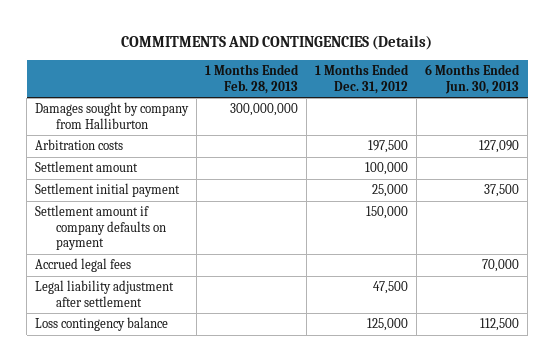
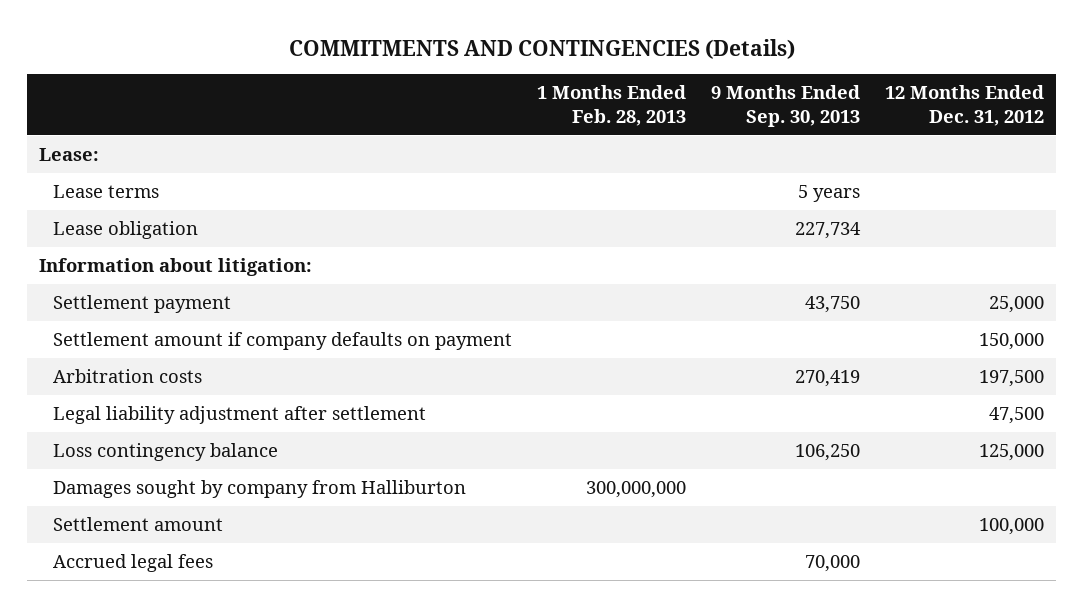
[315,64,410,94] 1 Months Ended Dec. 31, 2012 -> none
[425,64,521,94] 6 Months Ended Jun. 30, 2013 -> none
none -> [710,85,860,127] 9 Months Ended Sep. 30, 2013
none -> [884,85,1044,126] 12 Months Ended Dec. 31, 2012
none -> [39,148,100,162] Lease:
none -> [53,185,160,199] Lease terms
none -> [53,221,199,240] Lease obligation
none -> [39,258,313,277] Information about litigation:
[35,183,181,198] Settlement initial payment -> [53,295,232,314] Settlement payment
[35,139,124,151] Arbitration costs -> [53,369,203,384] Arbitration costs
[35,102,190,129] Damages sought by company from Halliburton -> [53,480,467,499] Damages sought by company from Halliburton
[35,161,139,173] Settlement amount -> [53,517,224,532] Settlement amount
[35,258,132,273] Accrued legal fees -> [53,554,214,573] Accrued legal fees

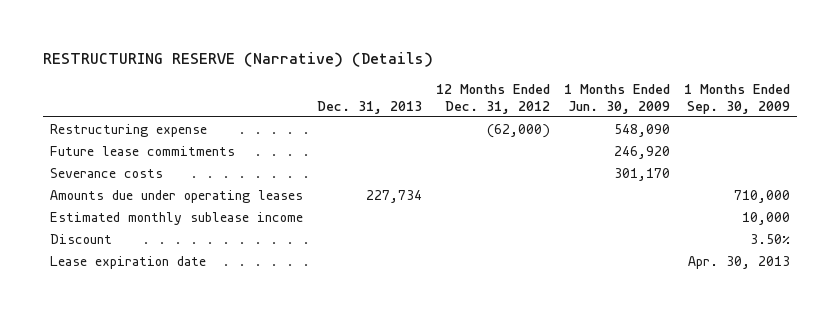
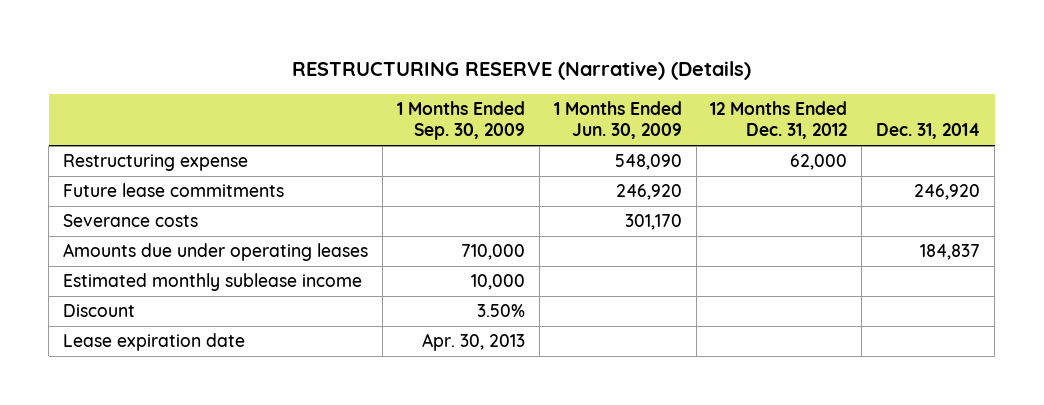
[316,100,422,114] Dec. 31, 2013 -> none
none -> [876,123,981,140] Dec. 31, 2014
[486,123,550,138] (62,000) -> [790,154,848,171] 62,000

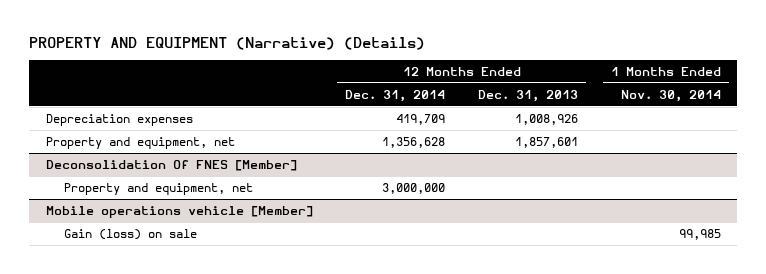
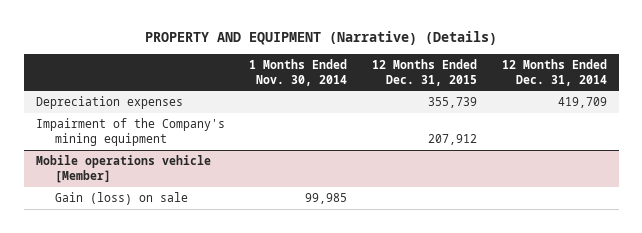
[478,90,579,103] Dec. 31, 2013 -> none
none -> [371,58,477,86] 12 Months Ended Dec. 31, 2015
[45,137,235,150] Property and equipment, net -> none
[45,160,297,172] Deconsolidation Of FNES [Member] -> none
[64,183,254,196] Property and equipment, net -> none
none -> [35,118,225,147] Impairment of the Company's mining equipment

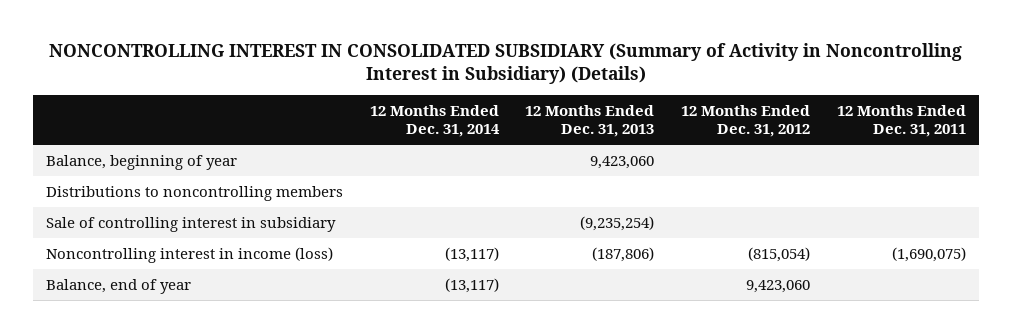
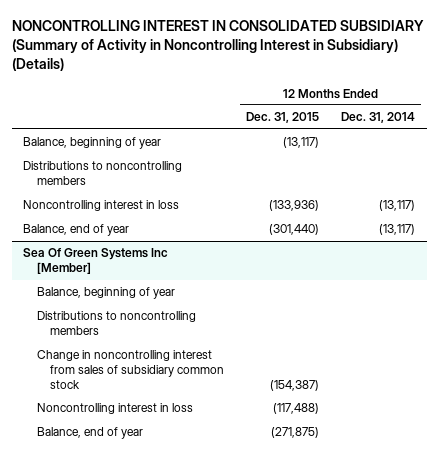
[525,104,655,138] 12 Months Ended Dec. 31, 2013 -> none
[681,104,811,138] 12 Months Ended Dec. 31, 2012 -> none
[836,104,966,138] 12 Months Ended Dec. 31, 2011 -> none
none -> [246,112,320,124] Dec. 31, 2015
[46,216,337,232] Sale of controlling interest in subsidiary -> none
[46,246,334,263] Noncontrolling interest in income (loss) -> [23,200,180,212] Noncontrolling interest in loss
none -> [23,248,169,275] Sea Of Green Systems Inc [Member]
none -> [36,287,175,300] Balance, beginning of year
none -> [36,311,196,336] Distributions to noncontrolling members
none -> [36,350,224,390] Change in noncontrolling interest from sales of subsidiary common stock
none -> [36,403,193,415] Noncontrolling interest in loss
none -> [36,427,143,440] Balance, end of year

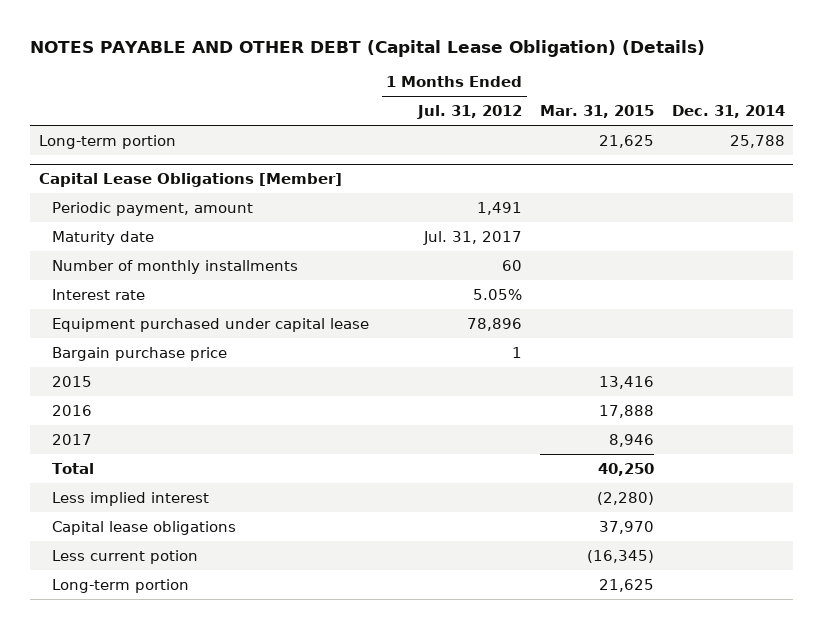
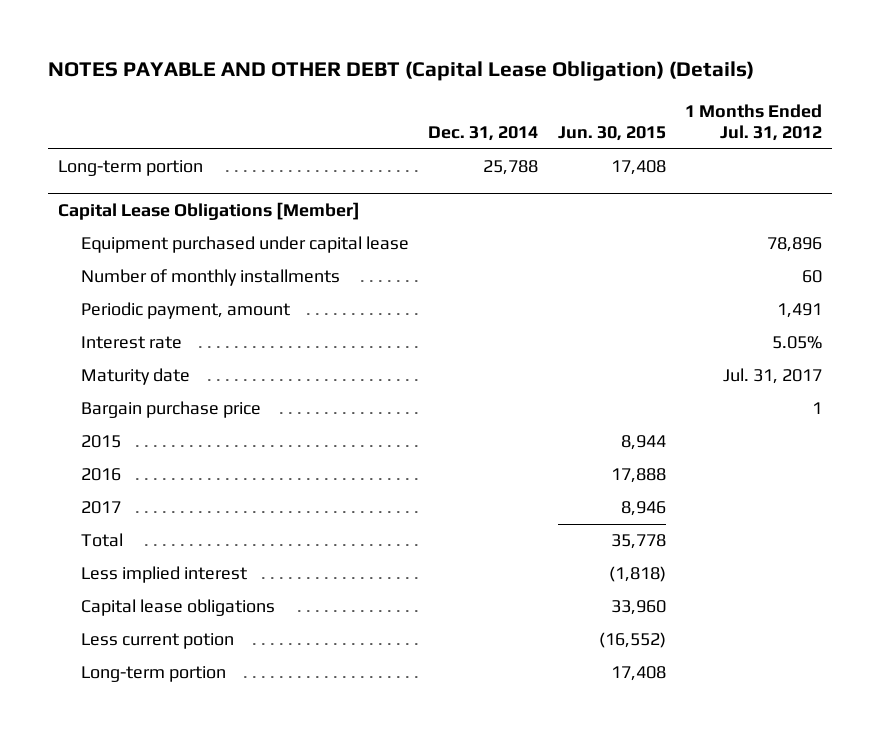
[539,105,654,119] Mar. 31, 2015 -> none
none -> [557,125,666,141] Jun. 30, 2015
[51,317,369,332] Equipment purchased under capital lease -> [80,236,409,254] Equipment purchased under capital lease
[51,201,253,216] Periodic payment, amount -> [80,302,290,320] Periodic payment, amount
[51,230,154,245] Maturity date -> [80,368,190,386] Maturity date

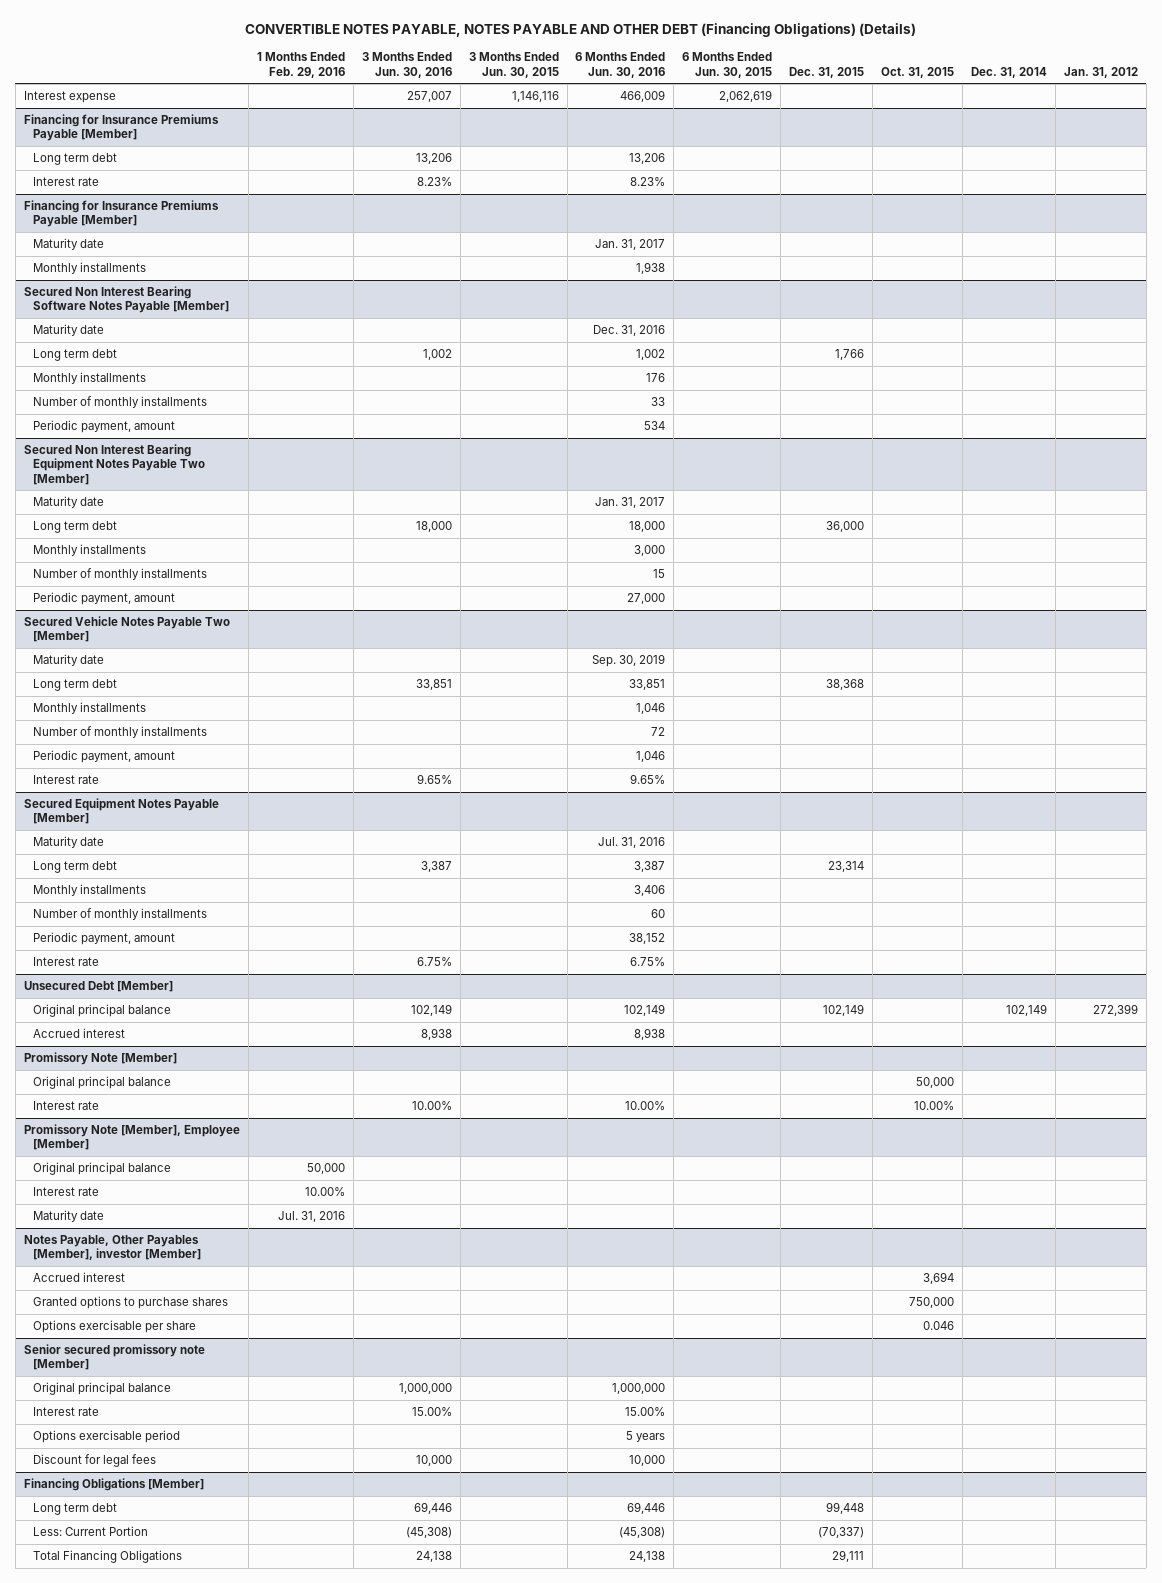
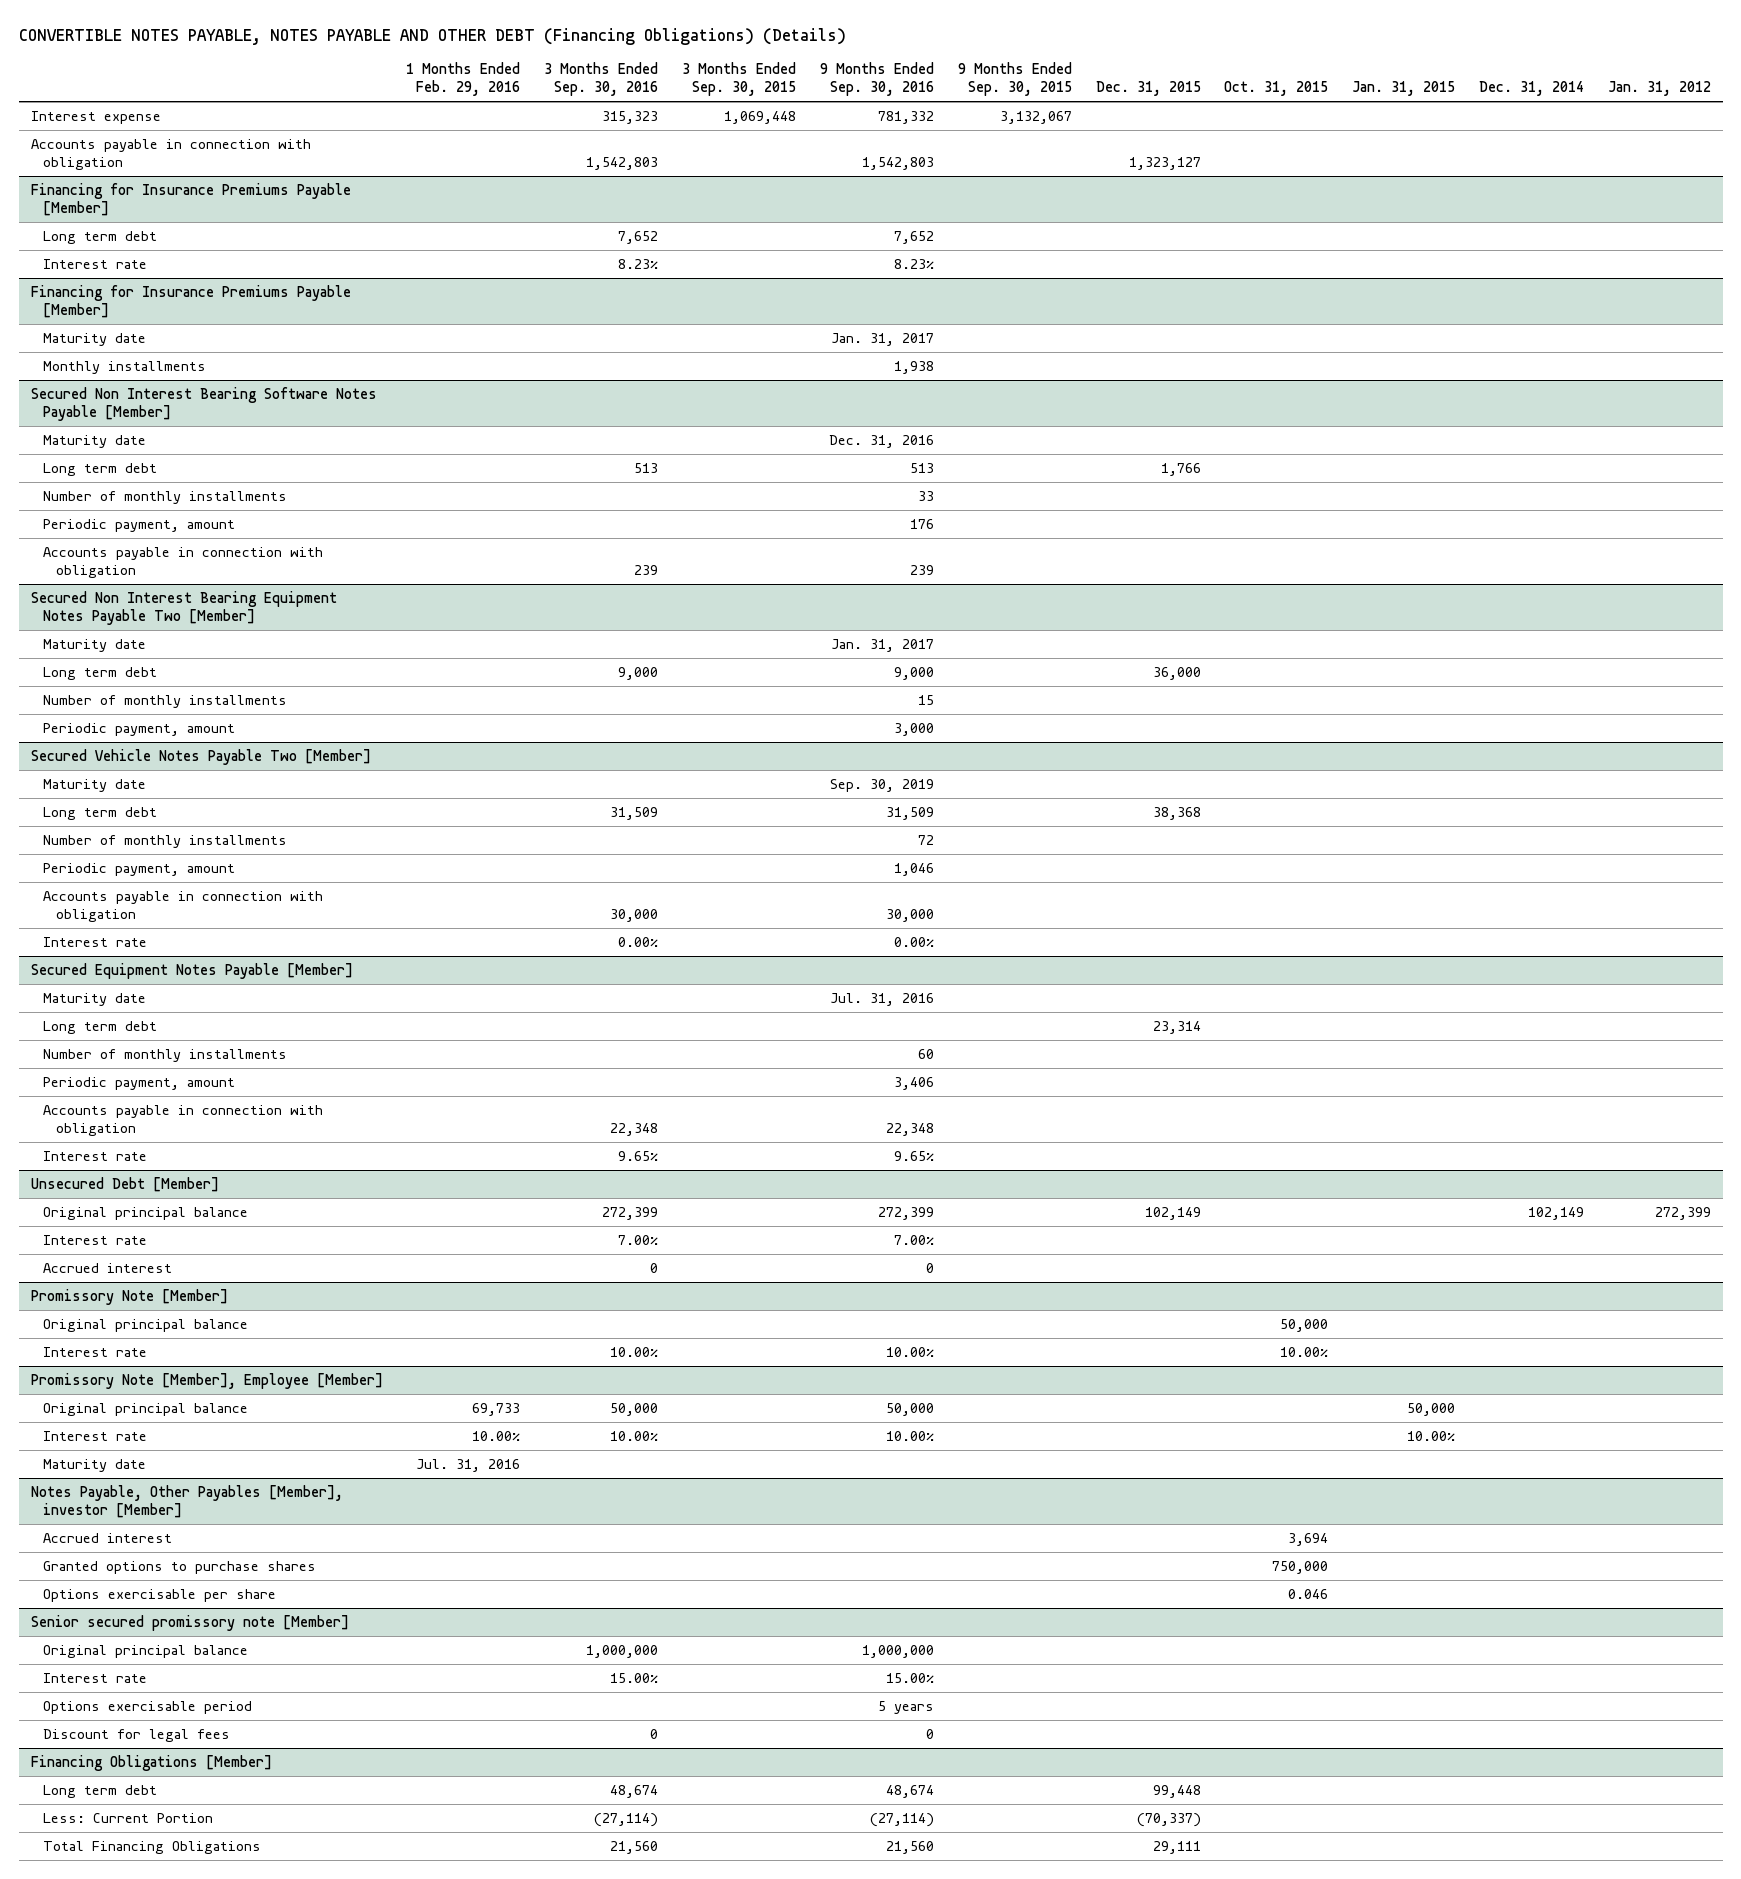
[361,52,452,78] 3 Months Ended Jun. 30, 2016 -> none
[468,52,559,78] 3 Months Ended Jun. 30, 2015 -> none
[575,52,666,78] 6 Months Ended Jun. 30, 2016 -> none
[682,52,773,78] 6 Months Ended Jun. 30, 2015 -> none
none -> [544,62,659,97] 3 Months Ended Sep. 30, 2016
none -> [682,62,797,97] 3 Months Ended Sep. 30, 2015
none -> [819,62,934,97] 9 Months Ended Sep. 30, 2016
none -> [957,62,1072,97] 9 Months Ended Sep. 30, 2015
none -> [1352,81,1456,97] Jan. 31, 2015
none -> [30,138,311,171] Accounts payable in connection with obligation
[33,372,147,385] Monthly installments -> none
none -> [43,546,324,579] Accounts payable in connection with obligation
[33,544,147,557] Monthly installments -> none
[33,702,147,715] Monthly installments -> none
none -> [43,890,324,923] Accounts payable in connection with obligation
[33,884,147,897] Monthly installments -> none
none -> [43,1104,324,1137] Accounts payable in connection with obligation
none -> [43,1234,148,1245] Interest rate
[306,1163,345,1175] 50,000 -> [472,1402,521,1416] 69,733

